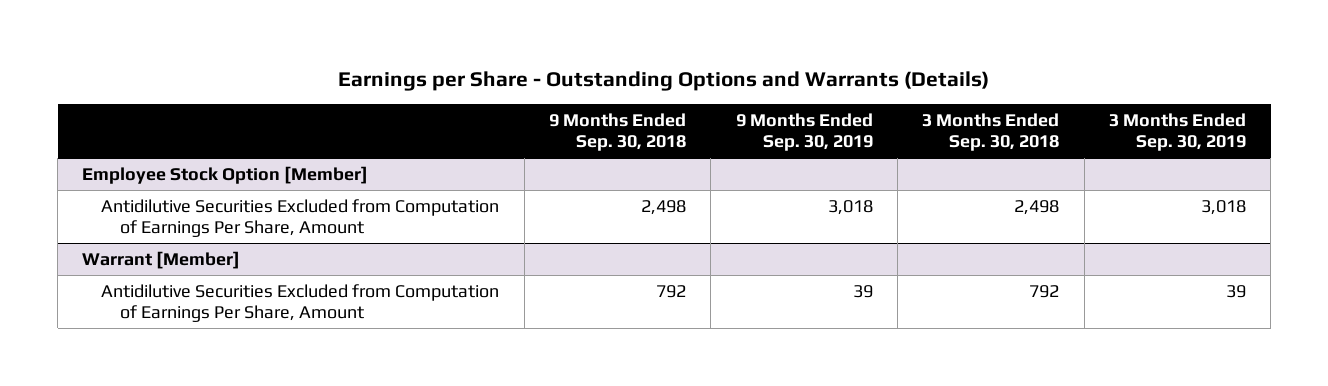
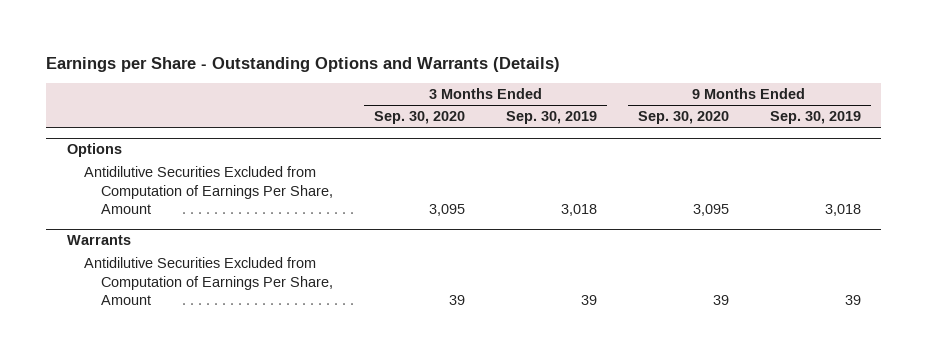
[548,113,686,152] 9 Months Ended Sep. 30, 2018 -> none
[922,113,1060,152] 3 Months Ended Sep. 30, 2018 -> none
none -> [374,111,466,125] Sep. 30, 2020
none -> [637,111,729,125] Sep. 30, 2020
[82,166,369,185] Employee Stock Option [Member] -> [66,143,122,158] Options
[82,251,241,270] Warrant [Member] -> [66,235,131,246] Warrants

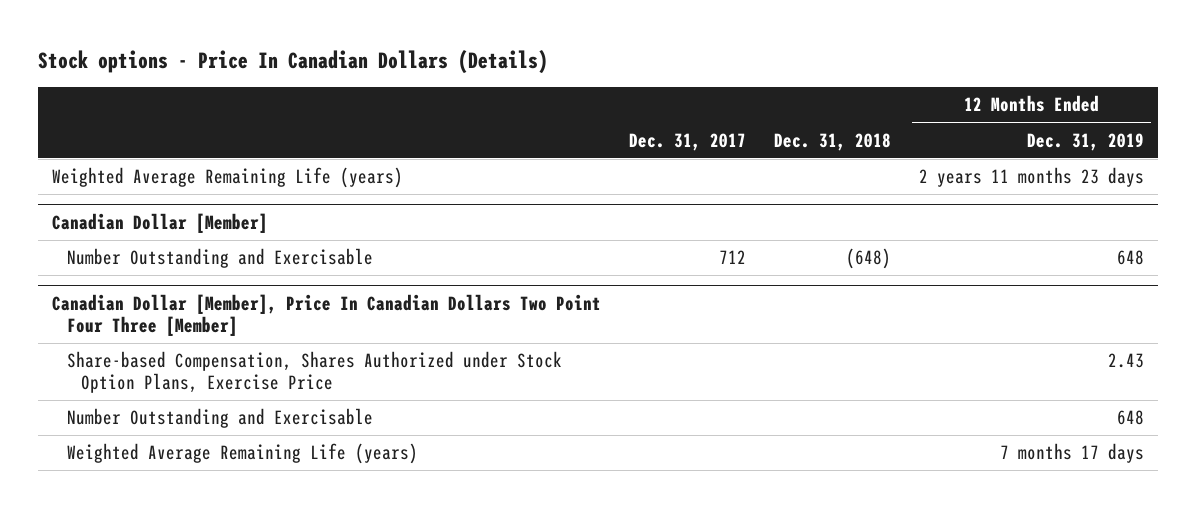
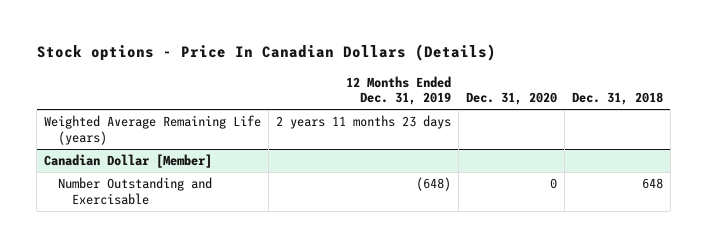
[629,132,747,151] Dec. 31, 2017 -> none
none -> [466,92,558,106] Dec. 31, 2020
[52,294,602,337] Canadian Dollar [Member], Price In Canadian Dollars Two Point Four Three [Member] -> none
[66,351,562,394] Share-based Compensation, Shares Authorized under Stock Option Plans, Exercise Price -> none
[66,408,373,429] Number Outstanding and Exercisable -> none
[66,443,418,465] Weighted Average Remaining Life (years) -> none
[846,248,892,270] (648) -> [641,178,663,190] 648
[1117,250,1145,266] 648 -> [416,177,452,192] (648)

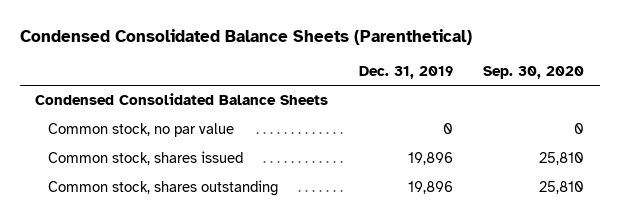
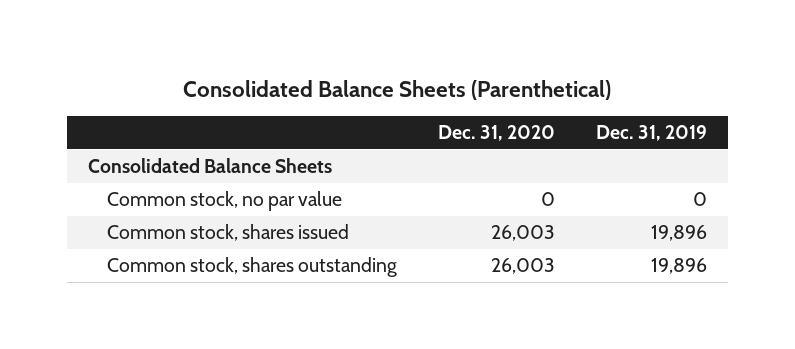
[19,29,472,46] Condensed Consolidated Balance Sheets (Parenthetical) -> [183,80,612,101] Consolidated Balance Sheets (Parenthetical)
[483,66,585,80] Sep. 30, 2020 -> none
none -> [437,125,555,142] Dec. 31, 2020
[35,93,329,106] Condensed Consolidated Balance Sheets -> [87,158,332,174] Consolidated Balance Sheets

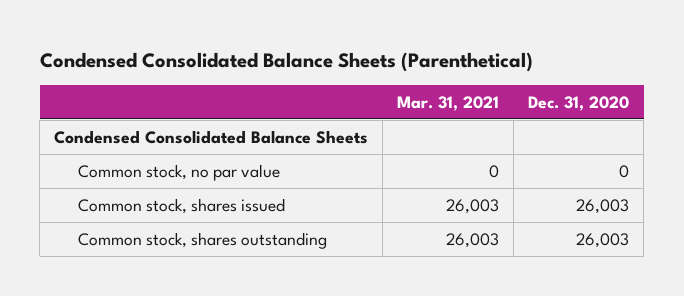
[183,80,612,101] Consolidated Balance Sheets (Parenthetical) -> [39,52,533,73] Condensed Consolidated Balance Sheets (Parenthetical)
[596,125,708,142] Dec. 31, 2019 -> none
none -> [397,95,500,111] Mar. 31, 2021
[87,158,332,174] Consolidated Balance Sheets -> [54,129,369,144] Condensed Consolidated Balance Sheets

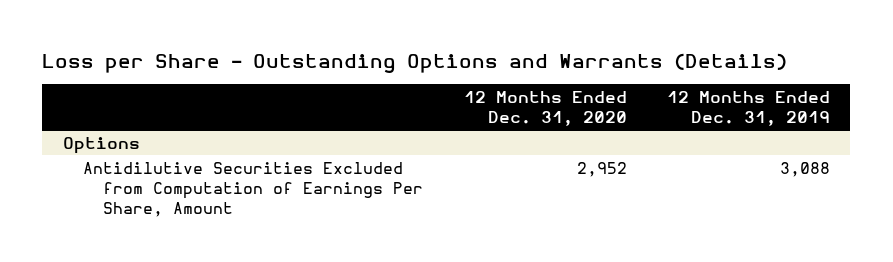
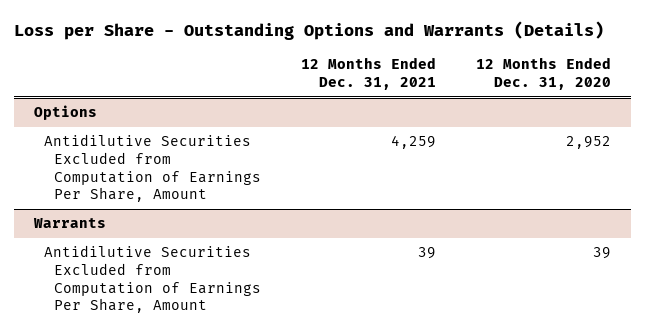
[667,90,831,126] 12 Months Ended Dec. 31, 2019 -> none
none -> [301,57,437,91] 12 Months Ended Dec. 31, 2021
none -> [32,218,106,229] Warrants
none -> [44,245,262,314] Antidilutive Securities Excluded from Computation of Earnings Per Share, Amount

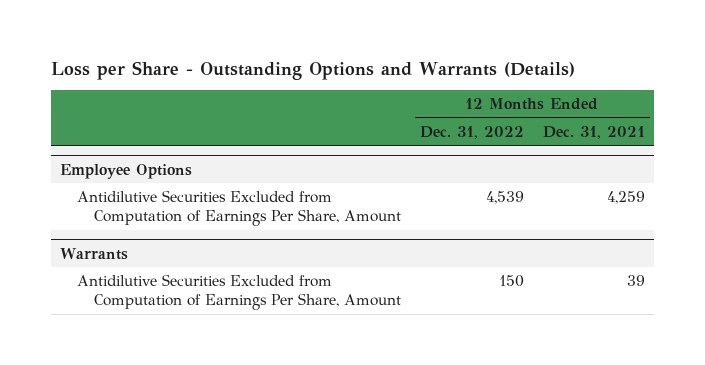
[476,57,612,91] 12 Months Ended Dec. 31, 2020 -> none
none -> [419,125,524,139] Dec. 31, 2022
[33,105,97,121] Options -> [60,163,193,179] Employee Options

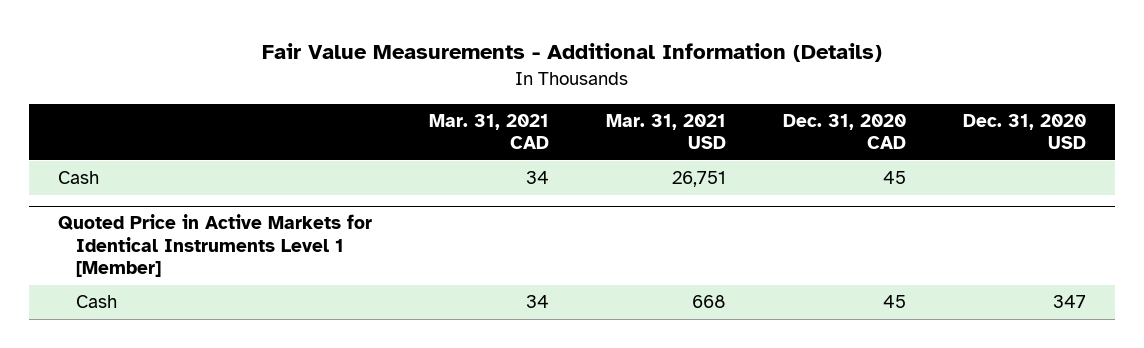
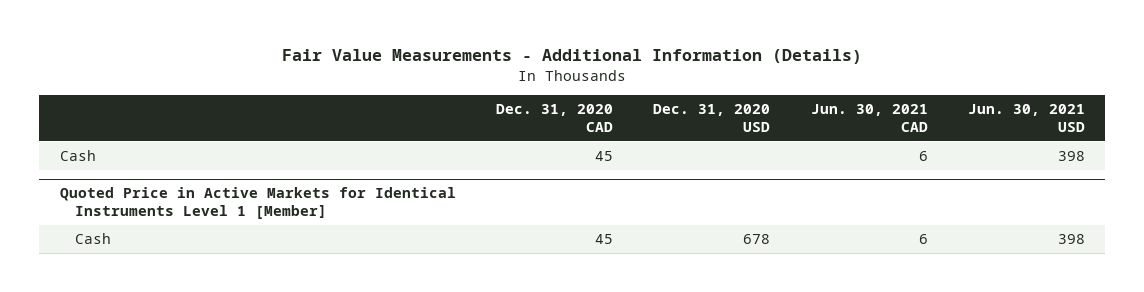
[428,113,549,150] Mar. 31, 2021 CAD -> none
[606,113,727,150] Mar. 31, 2021 USD -> none
none -> [810,104,928,133] Jun. 30, 2021 CAD
none -> [967,104,1085,133] Jun. 30, 2021 USD
[1053,295,1087,309] 347 -> [743,233,771,244] 678

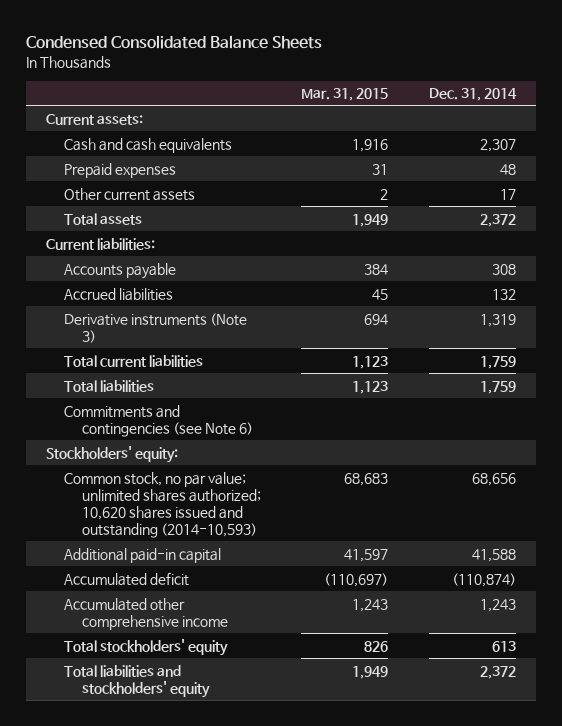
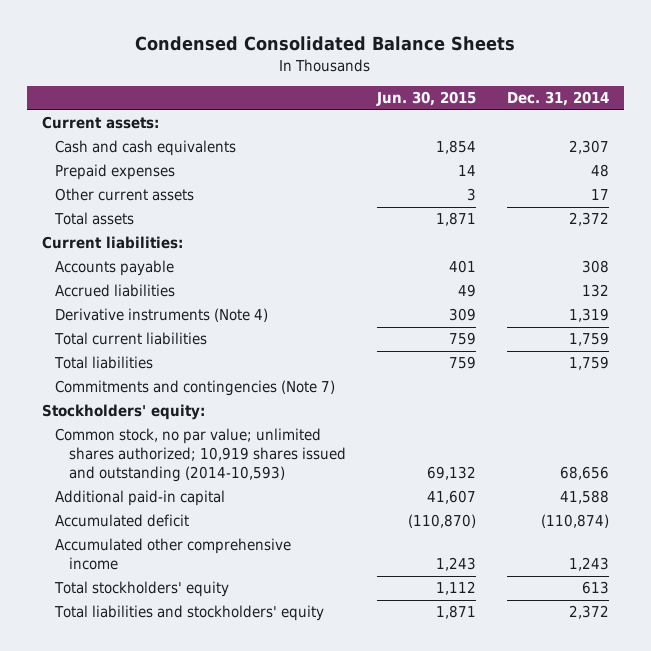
[301,88,389,102] Mar. 31, 2015 -> none
none -> [375,91,476,107] Jun. 30, 2015
[64,312,248,343] Derivative instruments (Note 3) -> [55,308,269,323] Derivative instruments (Note 4)
[64,404,254,437] Commitments and contingencies (see Note 6) -> [55,380,336,397] Commitments and contingencies (Note 7)
[64,471,262,538] Common stock, no par value; unlimited shares authorized; 10,620 shares issued and outstanding (2014-10,593) -> [55,428,346,483] Common stock, no par value; unlimited shares authorized; 10,919 shares issued and outstanding (2014-10,593)

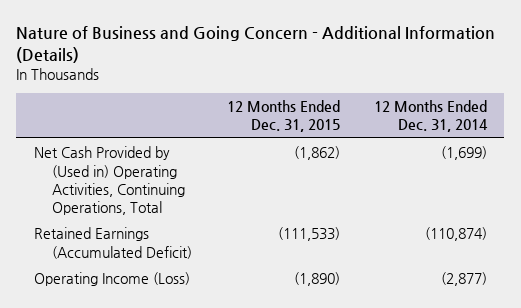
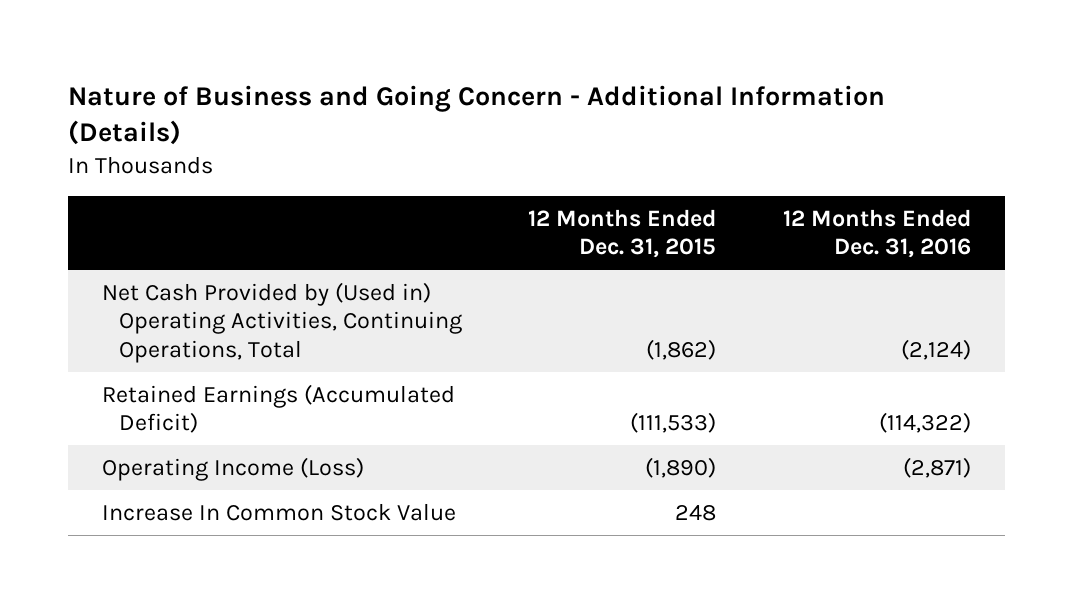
[374,100,489,133] 12 Months Ended Dec. 31, 2014 -> none
none -> [783,208,972,259] 12 Months Ended Dec. 31, 2016
none -> [101,502,456,521] Increase In Common Stock Value

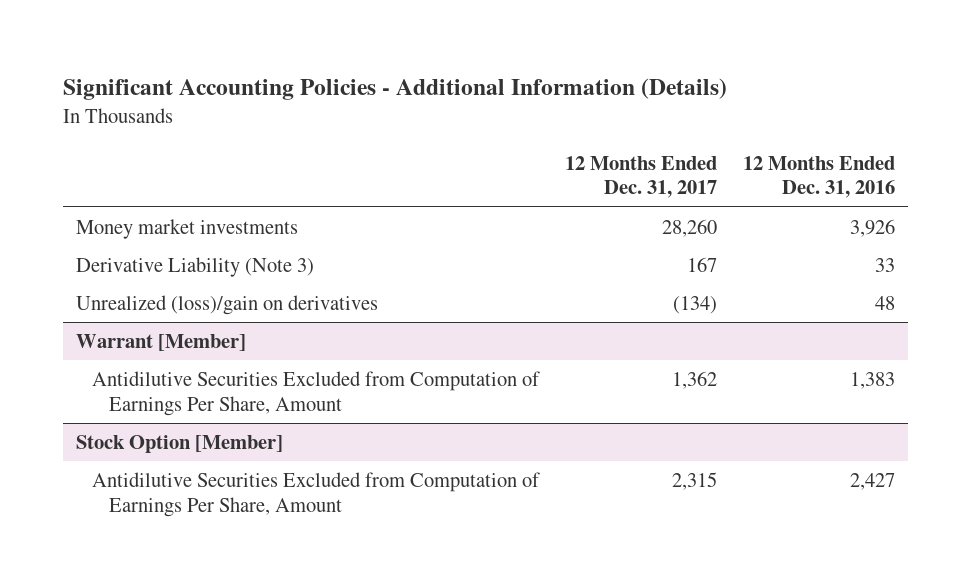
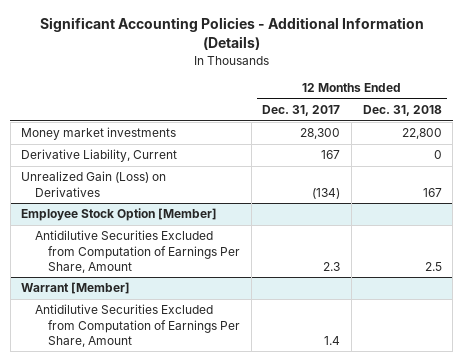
[743,155,896,199] 12 Months Ended Dec. 31, 2016 -> none
none -> [362,105,442,117] Dec. 31, 2018
[662,218,718,237] 28,260 -> [300,128,341,140] 28,300
[76,256,315,277] Derivative Liability (Note 3) -> [21,149,178,163] Derivative Liability, Current
[76,294,379,315] Unrealized (loss)/gain on derivatives -> [21,171,167,197] Unrealized Gain (Loss) on Derivatives
none -> [21,208,218,222] Employee Stock Option [Member]
none -> [34,230,241,273] Antidilutive Securities Excluded from Computation of Earnings Per Share, Amount
[76,434,284,453] Stock Option [Member] -> none
[92,471,541,517] Antidilutive Securities Excluded from Computation of Earnings Per Share, Amount -> none
[672,370,718,389] 1,362 -> [324,335,341,345] 1.4

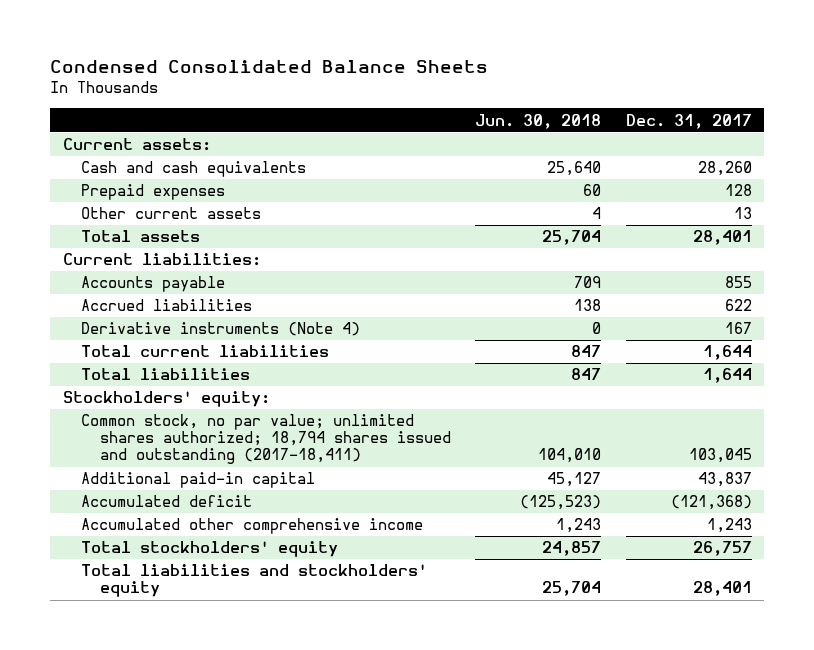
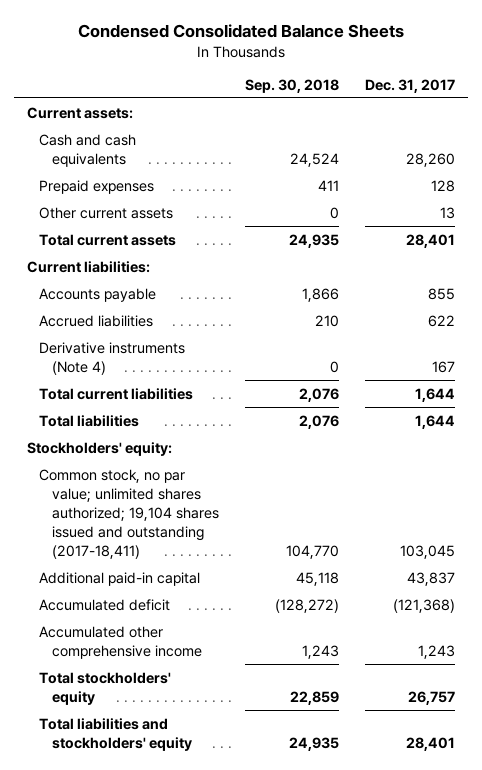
[475,113,602,129] Jun. 30, 2018 -> none
none -> [244,78,339,93] Sep. 30, 2018
[81,230,201,243] Total assets -> [39,233,177,246] Total current assets
[81,414,452,465] Common stock, no par value; unlimited shares authorized; 18,794 shares issued and outstanding (2017-18,411) -> [39,468,219,559] Common stock, no par value; unlimited shares authorized; 19,104 shares issued and outstanding (2017-18,411)

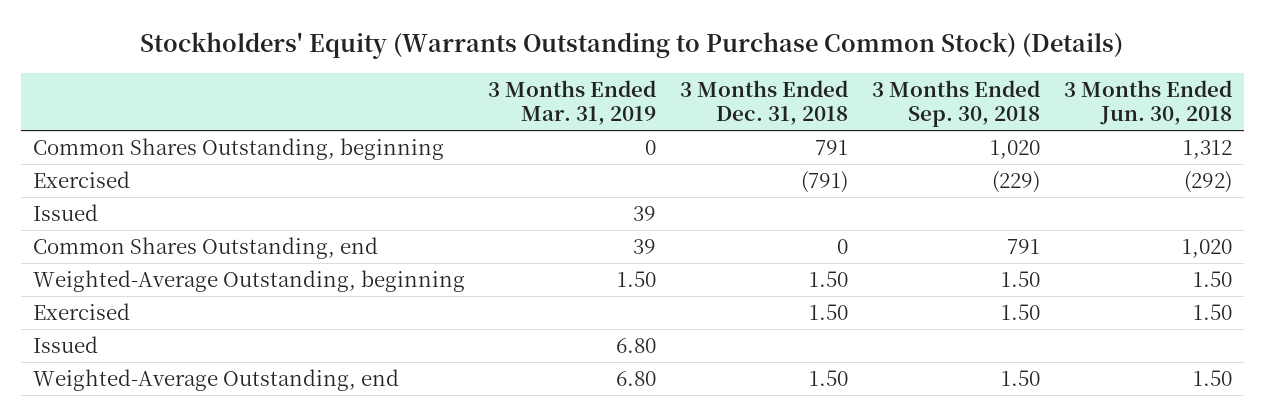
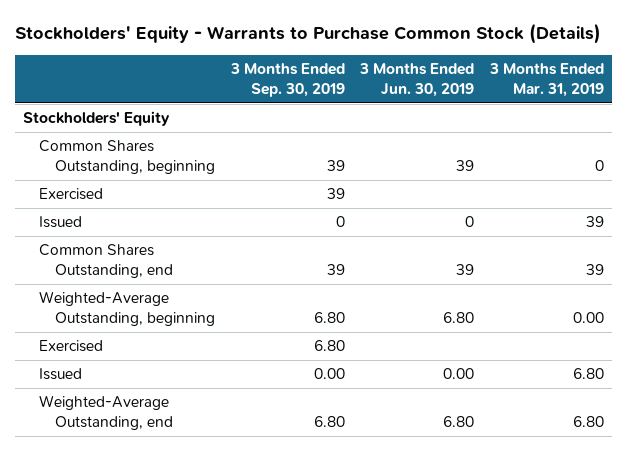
[140,32,1124,60] Stockholders' Equity (Warrants Outstanding to Purchase Common Stock) (Details) -> [15,23,602,45] Stockholders' Equity - Warrants to Purchase Common Stock (Details)
[680,79,849,126] 3 Months Ended Dec. 31, 2018 -> none
[871,79,1040,128] 3 Months Ended Sep. 30, 2018 -> none
[1063,79,1232,126] 3 Months Ended Jun. 30, 2018 -> none
none -> [229,63,345,98] 3 Months Ended Sep. 30, 2019
none -> [359,63,475,98] 3 Months Ended Jun. 30, 2019
none -> [23,111,171,127] Stockholders' Equity
[617,270,657,287] 1.50 -> [573,312,605,324] 0.00

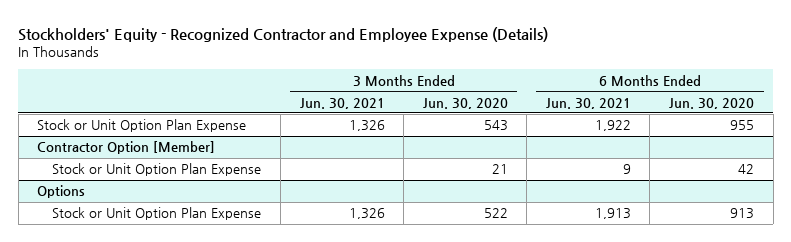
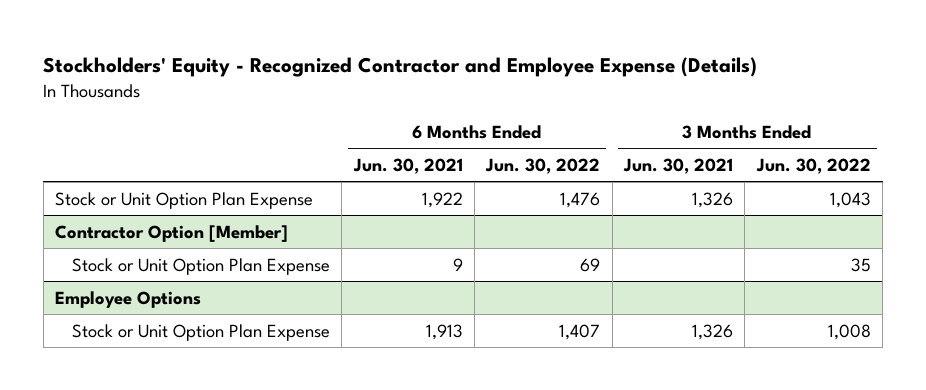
[422,97,508,109] Jun. 30, 2020 -> none
[669,97,755,109] Jun. 30, 2020 -> none
none -> [485,157,601,174] Jun. 30, 2022
none -> [755,157,871,174] Jun. 30, 2022
[37,185,86,199] Options -> [55,290,202,308] Employee Options

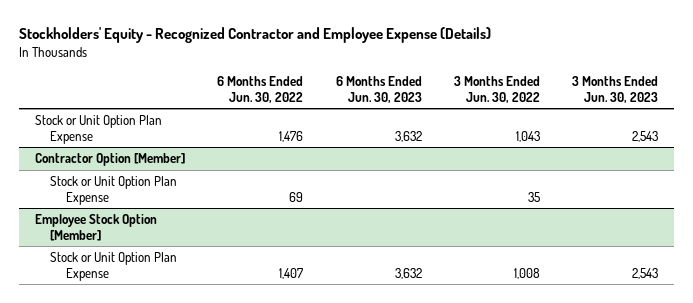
[352,157,463,174] Jun. 30, 2021 -> none
[623,157,734,174] Jun. 30, 2021 -> none
none -> [335,76,422,103] 6 Months Ended Jun. 30, 2023
none -> [572,76,659,103] 3 Months Ended Jun. 30, 2023
[55,290,202,308] Employee Options -> [34,214,157,241] Employee Stock Option [Member]

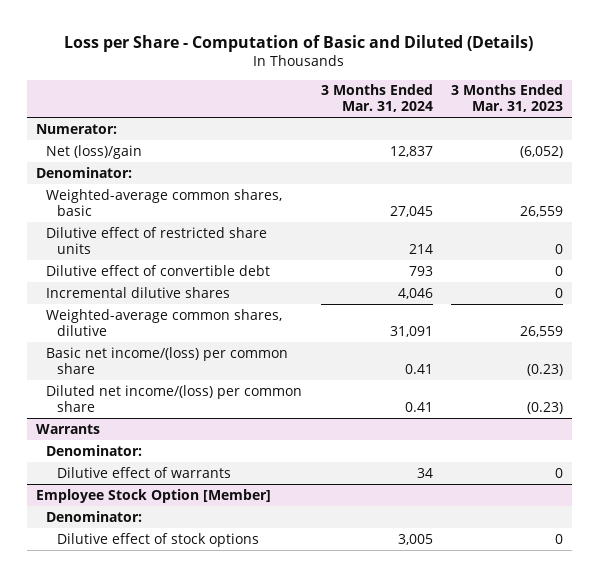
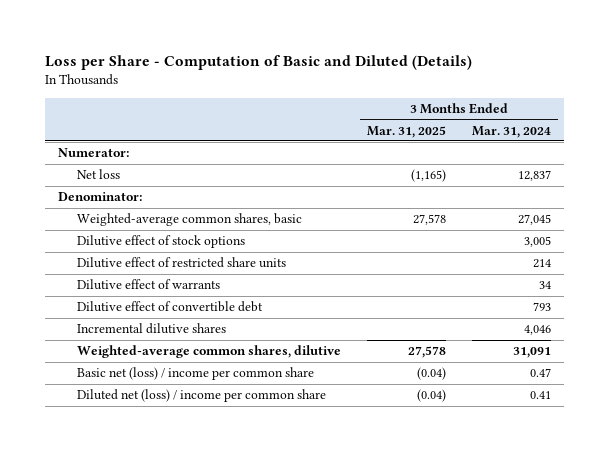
[450,84,563,113] 3 Months Ended Mar. 31, 2023 -> none
none -> [366,125,446,138] Mar. 31, 2025
[46,144,143,159] Net (loss)/gain -> [76,169,120,180] Net loss
none -> [76,235,245,249] Dilutive effect of stock options
none -> [76,279,220,291] Dilutive effect of warrants
[35,423,100,434] Warrants -> none
[46,444,143,456] Denominator: -> none
[56,466,231,478] Dilutive effect of warrants -> none
[35,488,271,503] Employee Stock Option [Member] -> none
[46,510,143,522] Denominator: -> none
[56,532,259,547] Dilutive effect of stock options -> none
[46,346,289,374] Basic net income/(loss) per common share -> [76,367,314,381] Basic net (loss) / income per common share
[404,363,433,374] 0.41 -> [530,368,552,378] 0.47
[46,384,303,412] Diluted net income/(loss) per common share -> [76,389,326,403] Diluted net (loss) / income per common share

